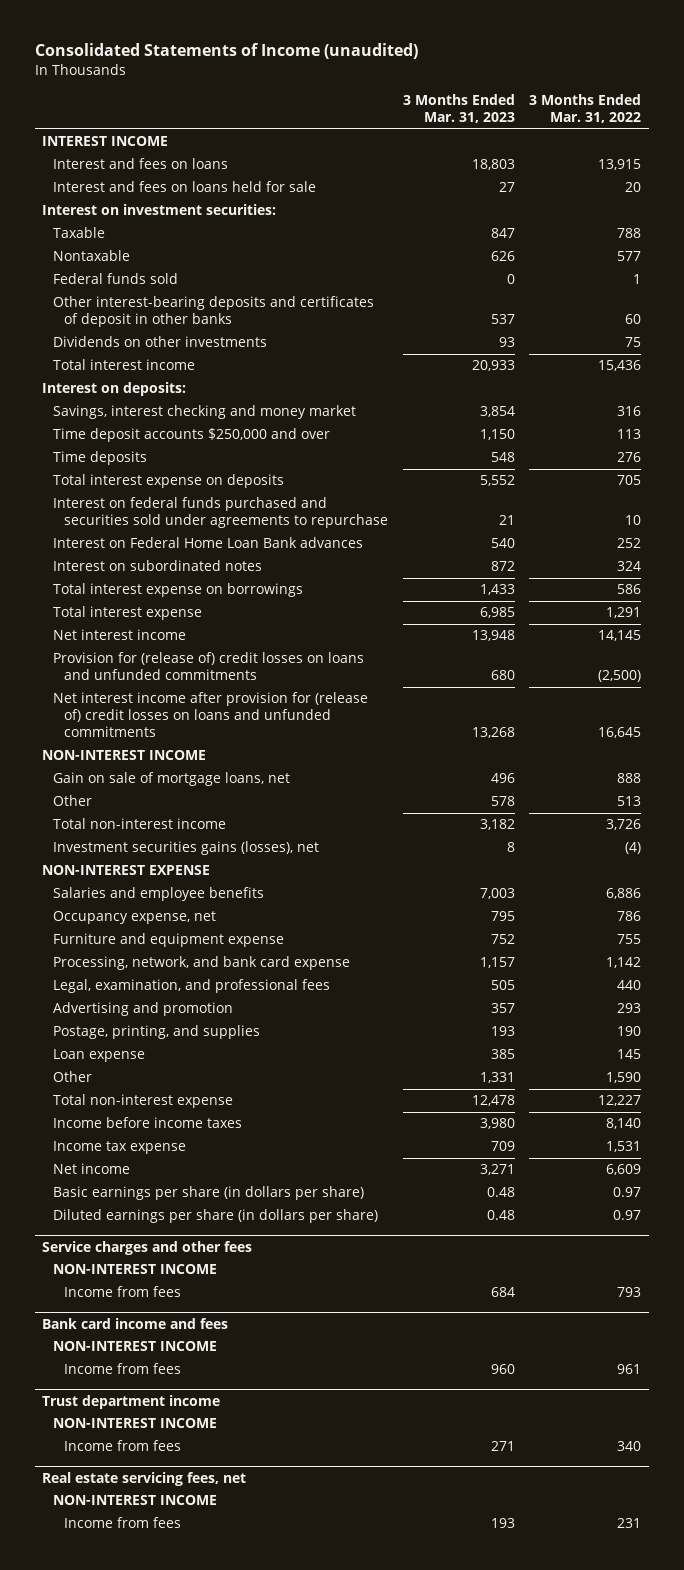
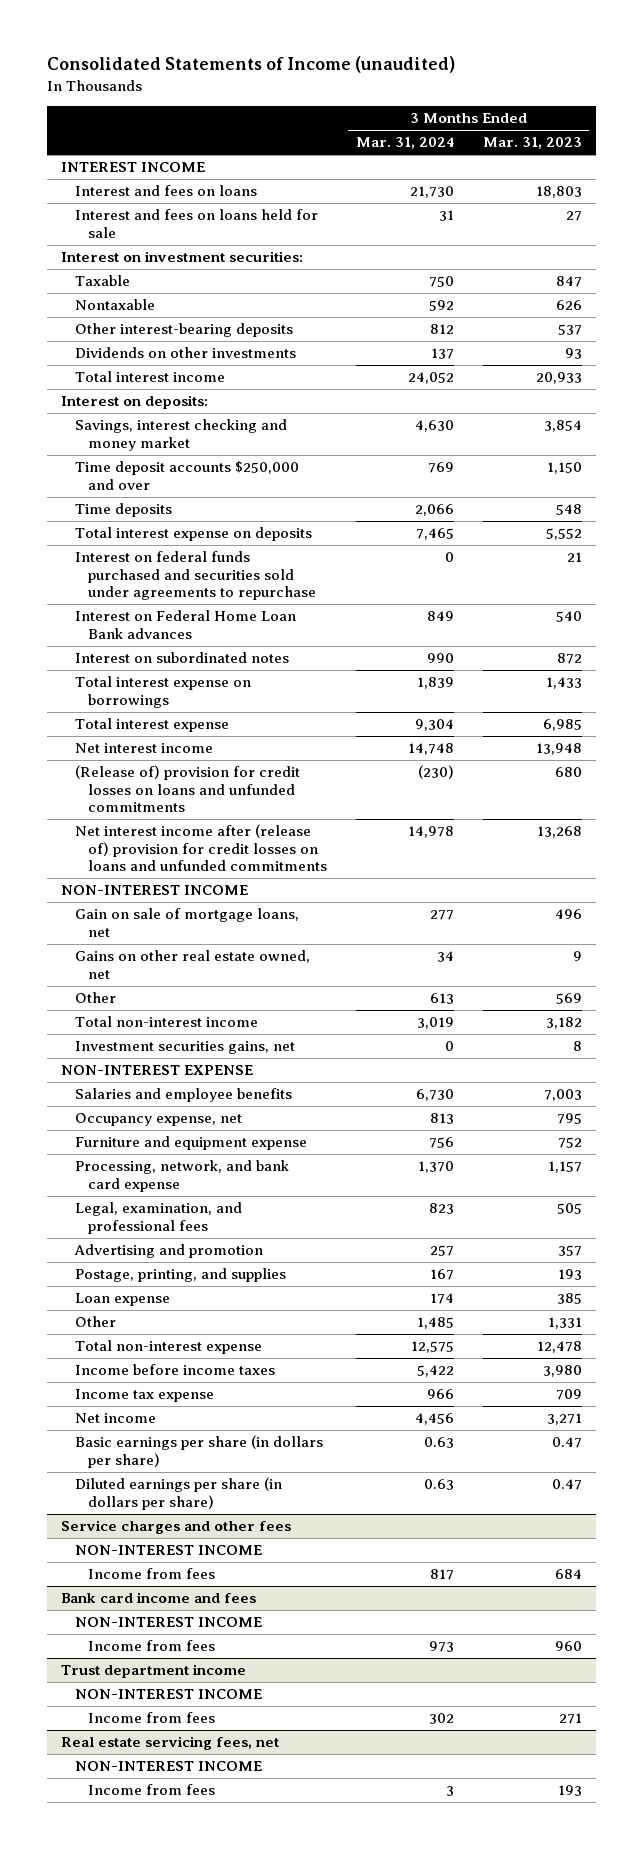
[529,94,642,124] 3 Months Ended Mar. 31, 2022 -> none
none -> [355,137,454,150] Mar. 31, 2024
[53,273,179,285] Federal funds sold -> none
[53,296,375,328] Other interest-bearing deposits and certificates of deposit in other banks -> [74,323,293,338] Other interest-bearing deposits
[53,652,365,681] Provision for (release of) credit losses on loans and unfunded commitments -> [74,765,300,813] (Release of) provision for credit losses on loans and unfunded commitments
[53,692,369,738] Net interest income after provision for (release of) credit losses on loans and unfunded commitments -> [74,824,327,872] Net interest income after (release of) provision for credit losses on loans and unfunded commitments
none -> [74,950,310,979] Gains on other real estate owned, net
[490,796,515,807] 578 -> [555,993,582,1005] 569
[53,841,320,856] Investment securities gains (losses), net -> [74,1041,295,1055] Investment securities gains, net
[486,1187,515,1198] 0.48 -> [551,1437,582,1449] 0.47
[486,1210,515,1221] 0.48 -> [551,1479,582,1491] 0.47

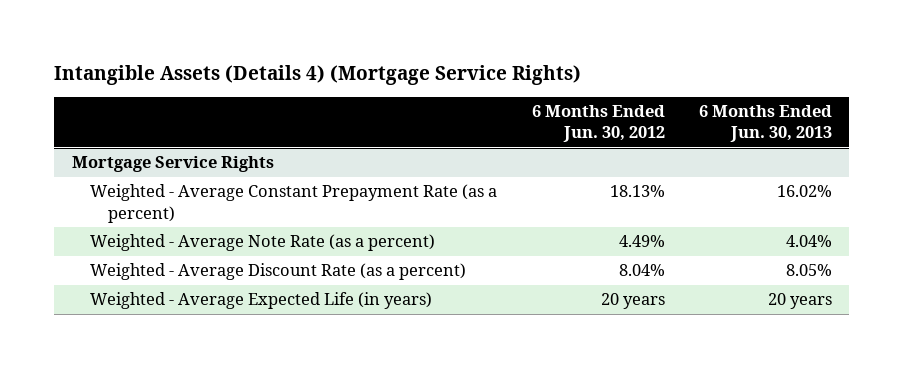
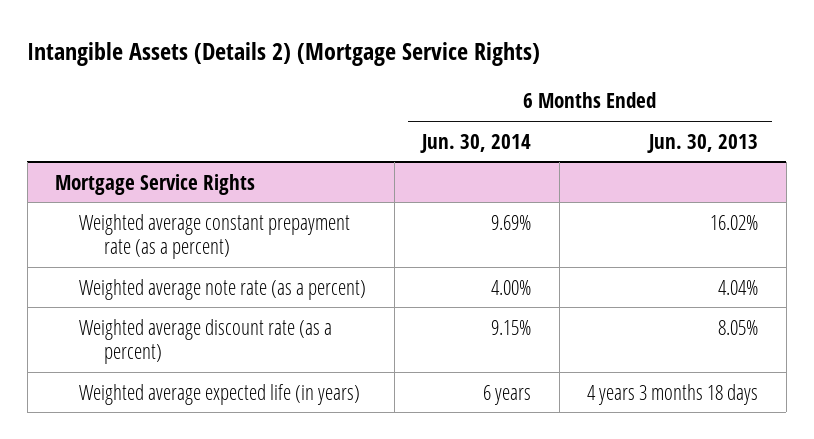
[54,65,582,86] Intangible Assets (Details 4) (Mortgage Service Rights) -> [27,41,541,66] Intangible Assets (Details 2) (Mortgage Service Rights)
[531,105,665,143] 6 Months Ended Jun. 30, 2012 -> none
none -> [420,133,532,153] Jun. 30, 2014
[89,184,497,223] Weighted - Average Constant Prepayment Rate (as a percent) -> [79,213,351,259] Weighted average constant prepayment rate (as a percent)
[89,234,435,252] Weighted - Average Note Rate (as a percent) -> [79,278,367,300] Weighted average note rate (as a percent)
[89,263,466,281] Weighted - Average Discount Rate (as a percent) -> [79,318,333,364] Weighted average discount rate (as a percent)
[89,292,432,310] Weighted - Average Expected Life (in years) -> [79,383,361,405] Weighted average expected life (in years)
[768,293,833,310] 20 years -> [587,383,759,405] 4 years 3 months 18 days

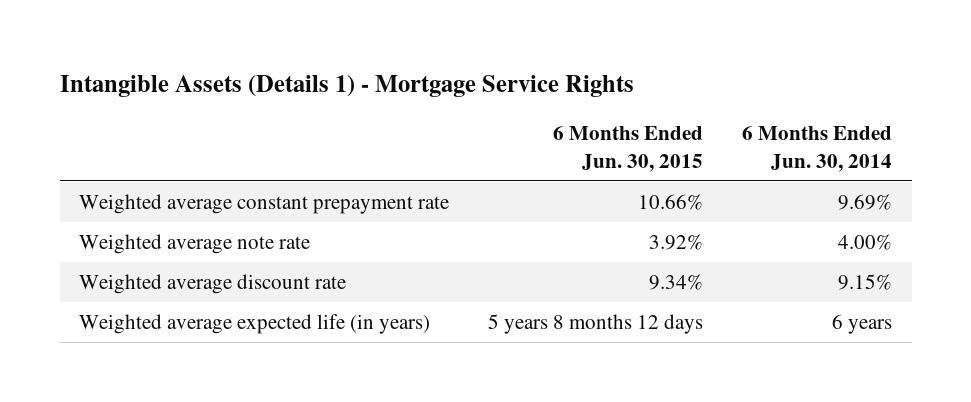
[27,41,541,66] Intangible Assets (Details 2) (Mortgage Service Rights) -> [59,75,634,98] Intangible Assets (Details 1) - Mortgage Service Rights
[647,133,759,153] Jun. 30, 2013 -> none
none -> [553,126,704,172] 6 Months Ended Jun. 30, 2015
[55,173,256,195] Mortgage Service Rights -> none
[79,213,351,259] Weighted average constant prepayment rate (as a percent) -> [79,193,450,214] Weighted average constant prepayment rate
[79,278,367,300] Weighted average note rate (as a percent) -> [79,233,311,254] Weighted average note rate
[79,318,333,364] Weighted average discount rate (as a percent) -> [79,273,347,294] Weighted average discount rate

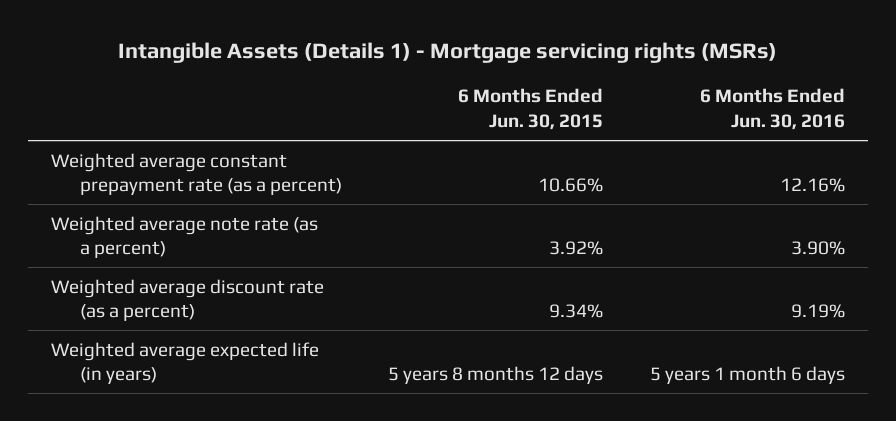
[59,75,634,98] Intangible Assets (Details 1) - Mortgage Service Rights -> [118,41,778,63] Intangible Assets (Details 1) - Mortgage servicing rights (MSRs)
[742,126,893,172] 6 Months Ended Jun. 30, 2014 -> none
none -> [699,88,845,130] 6 Months Ended Jun. 30, 2016
[79,193,450,214] Weighted average constant prepayment rate -> [51,152,343,195] Weighted average constant prepayment rate (as a percent)
[79,233,311,254] Weighted average note rate -> [51,215,319,258] Weighted average note rate (as a percent)
[79,273,347,294] Weighted average discount rate -> [51,278,325,321] Weighted average discount rate (as a percent)

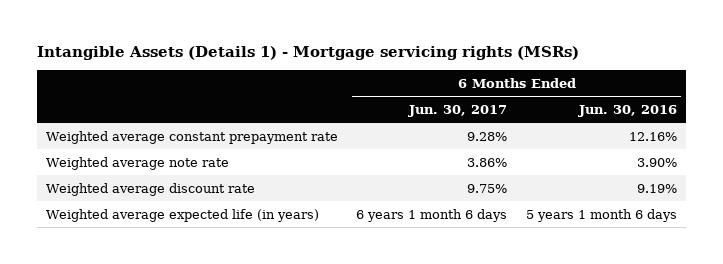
[458,88,604,130] 6 Months Ended Jun. 30, 2015 -> none
none -> [408,105,508,118] Jun. 30, 2017
[51,152,343,195] Weighted average constant prepayment rate (as a percent) -> [46,130,339,144] Weighted average constant prepayment rate
[51,215,319,258] Weighted average note rate (as a percent) -> [46,156,230,170] Weighted average note rate
[51,278,325,321] Weighted average discount rate (as a percent) -> [46,182,256,196] Weighted average discount rate

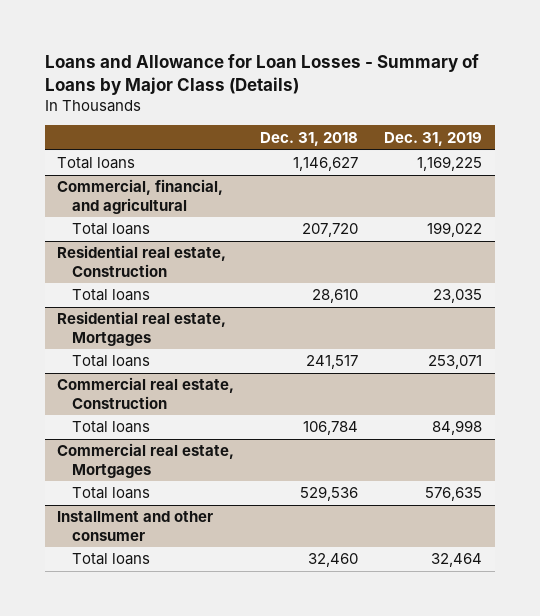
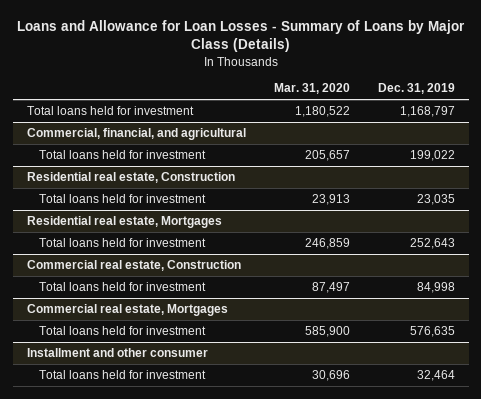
[260,131,359,146] Dec. 31, 2018 -> none
none -> [273,83,350,95] Mar. 31, 2020
[57,157,136,170] Total loans -> [26,106,194,116] Total loans held for investment
[417,156,483,172] 1,169,225 -> [399,106,455,118] 1,168,797
[72,223,151,236] Total loans -> [38,150,206,160] Total loans held for investment
[72,289,151,302] Total loans -> [38,194,206,204] Total loans held for investment
[72,355,151,368] Total loans -> [38,238,206,248] Total loans held for investment
[428,355,483,370] 253,071 -> [409,238,455,250] 252,643
[72,421,151,434] Total loans -> [38,282,206,292] Total loans held for investment
[72,487,151,500] Total loans -> [38,326,206,336] Total loans held for investment
[72,553,151,566] Total loans -> [38,370,206,380] Total loans held for investment

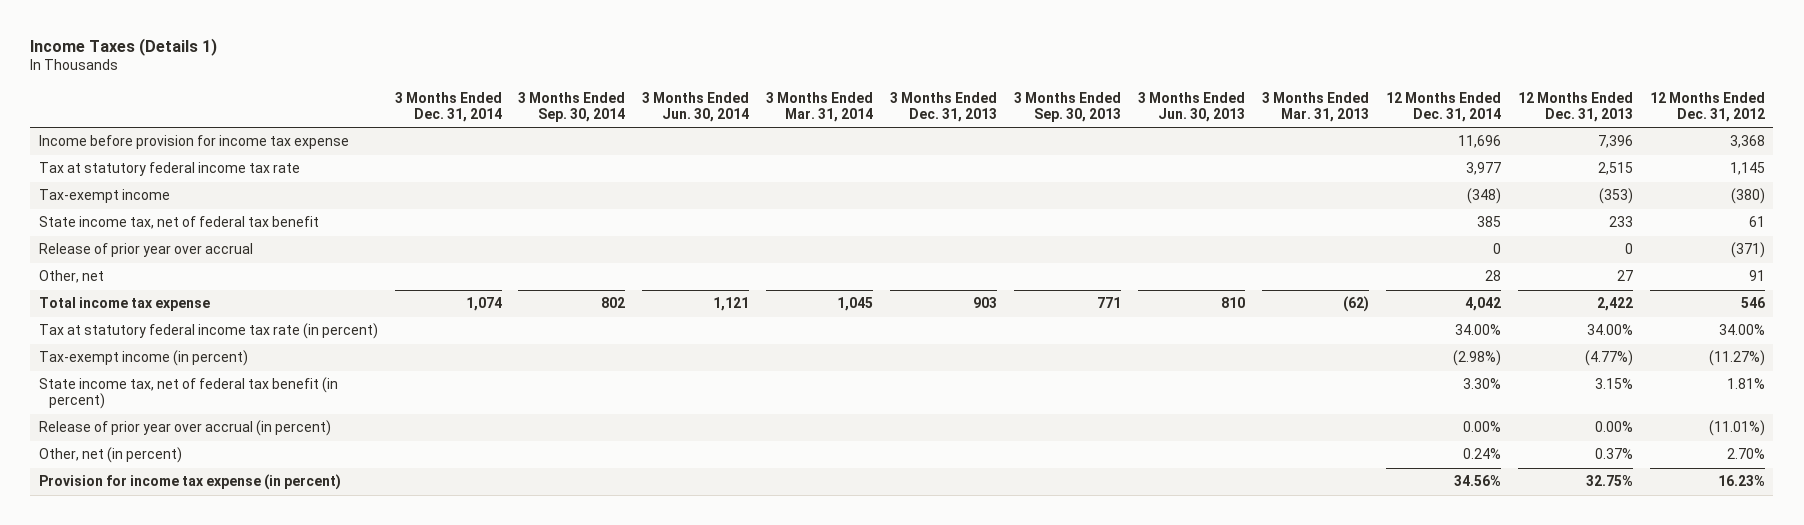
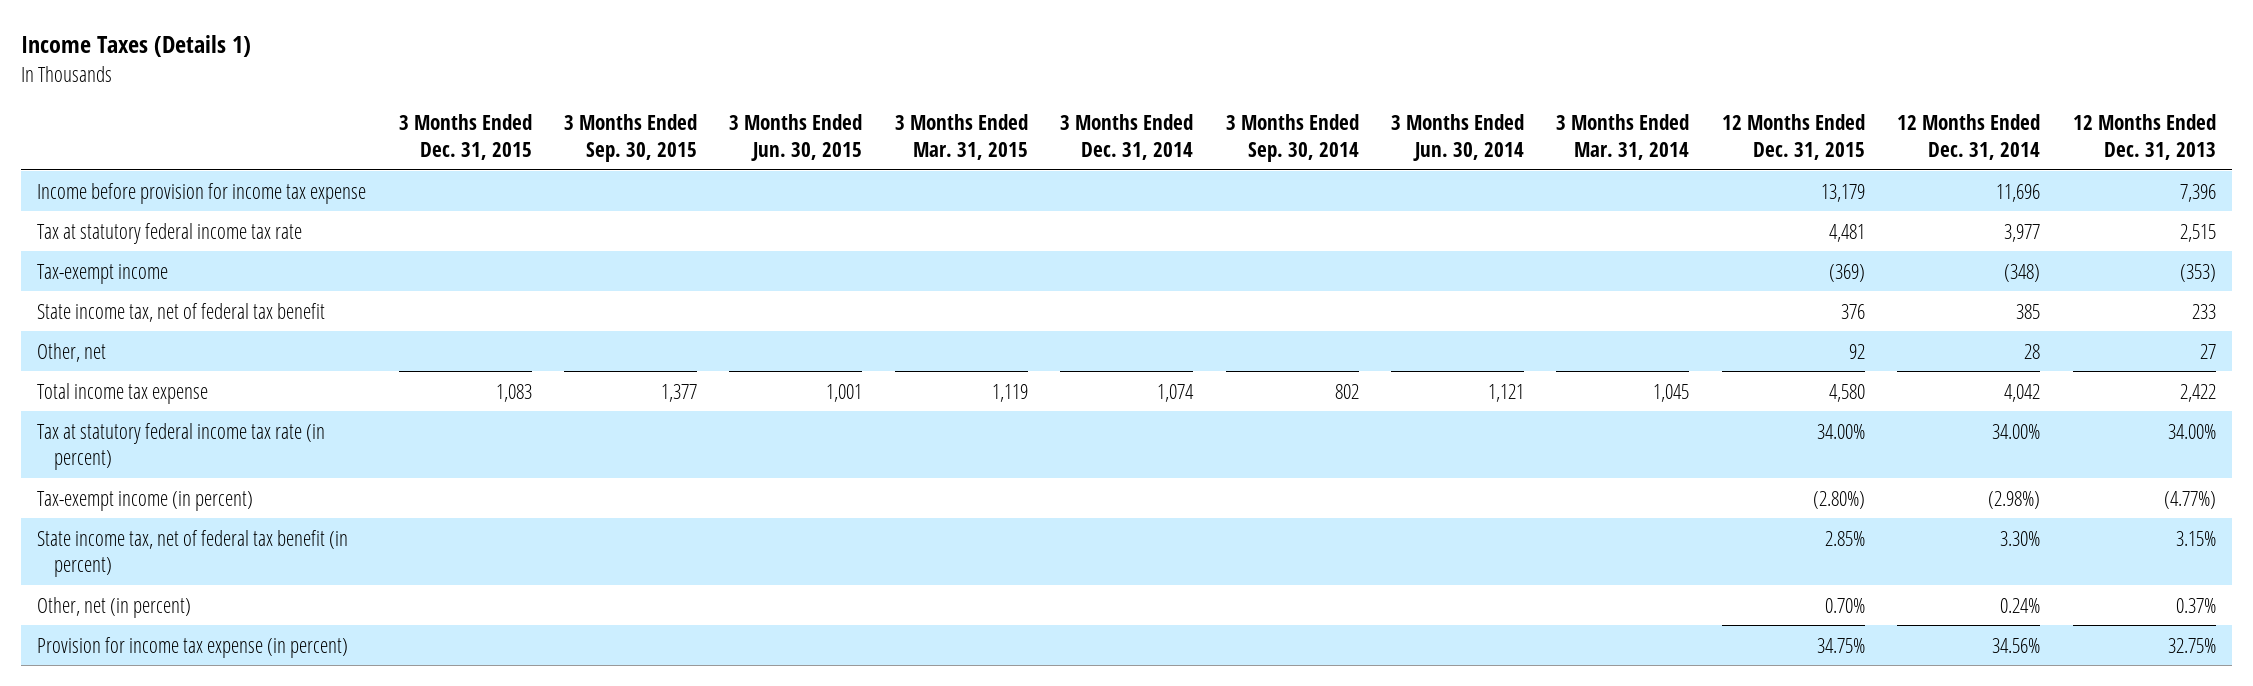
[890,91,998,122] 3 Months Ended Dec. 31, 2013 -> none
[1014,91,1122,122] 3 Months Ended Sep. 30, 2013 -> none
[1138,91,1246,122] 3 Months Ended Jun. 30, 2013 -> none
[1262,91,1370,122] 3 Months Ended Mar. 31, 2013 -> none
[1649,91,1765,122] 12 Months Ended Dec. 31, 2012 -> none
none -> [398,114,532,160] 3 Months Ended Dec. 31, 2015
none -> [564,114,698,162] 3 Months Ended Sep. 30, 2015
none -> [729,114,863,161] 3 Months Ended Jun. 30, 2015
none -> [894,114,1028,160] 3 Months Ended Mar. 31, 2015
none -> [1721,114,1865,160] 12 Months Ended Dec. 31, 2015
[38,243,253,258] Release of prior year over accrual -> none
[38,420,331,437] Release of prior year over accrual (in percent) -> none

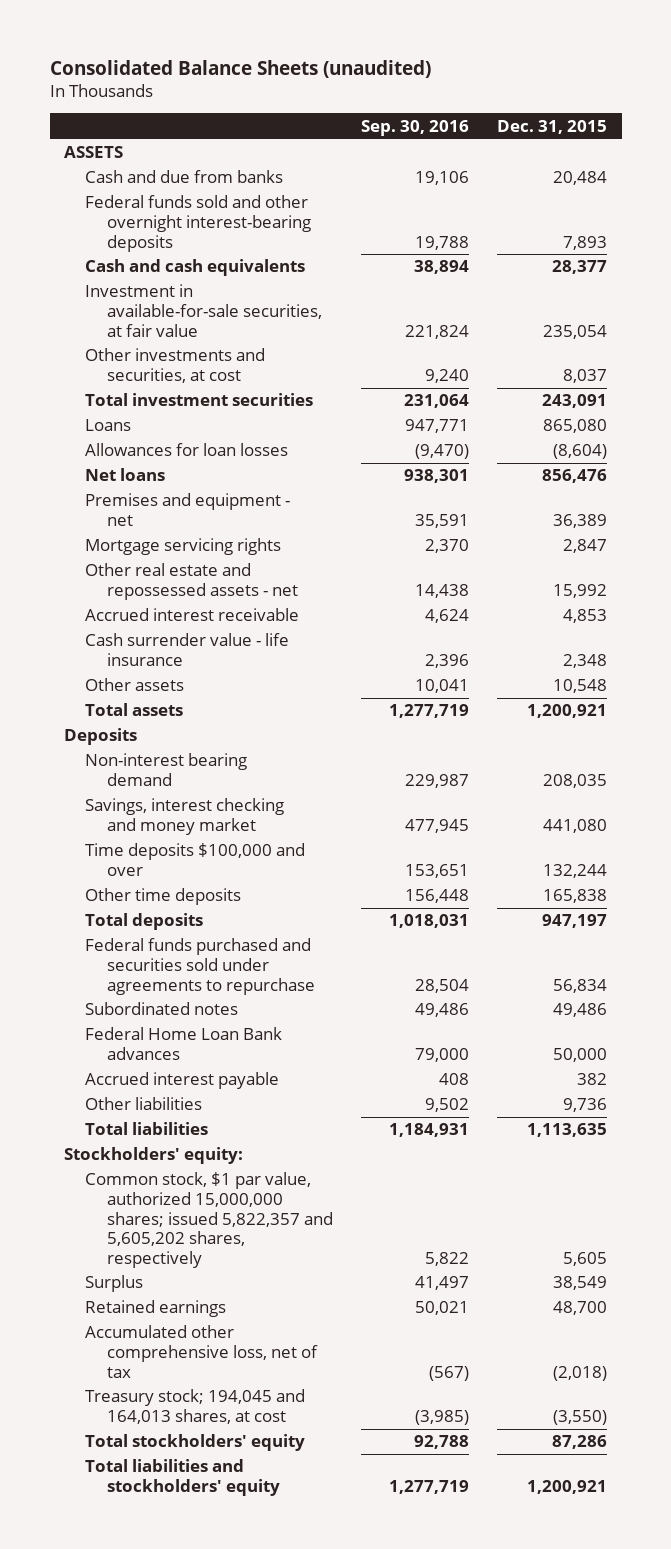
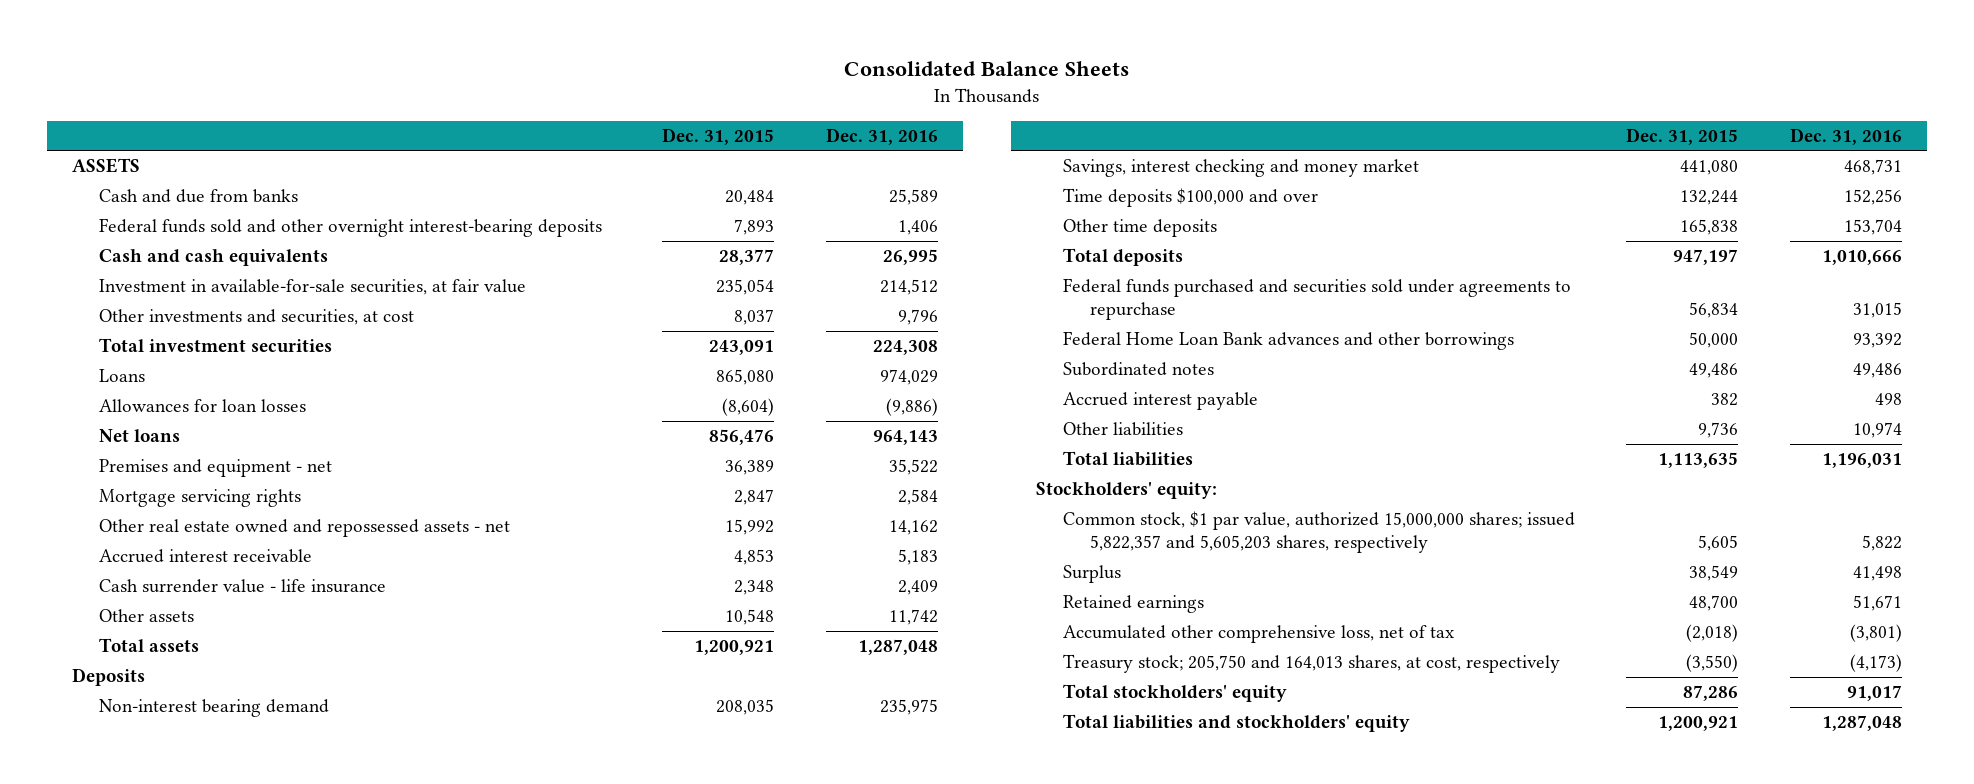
[49,59,431,78] Consolidated Balance Sheets (unaudited) -> [844,61,1130,77] Consolidated Balance Sheets
[361,119,470,136] Sep. 30, 2016 -> none
none -> [825,127,938,145] Dec. 31, 2016
[85,563,299,600] Other real estate and repossessed assets - net -> [99,518,511,537] Other real estate owned and repossessed assets - net
none -> [1063,330,1515,350] Federal Home Loan Bank advances and other borrowings
[85,1027,283,1060] Federal Home Loan Bank advances -> none
[85,1172,334,1268] Common stock, $1 par value, authorized 15,000,000 shares; issued 5,822,357 and 5,605,202 shares, respectively -> [1063,510,1576,554] Common stock, $1 par value, authorized 15,000,000 shares; issued 5,822,357 and 5,605,203 shares, respectively
[85,1389,306,1424] Treasury stock; 194,045 and 164,013 shares, at cost -> [1063,653,1561,673] Treasury stock; 205,750 and 164,013 shares, at cost, respectively

